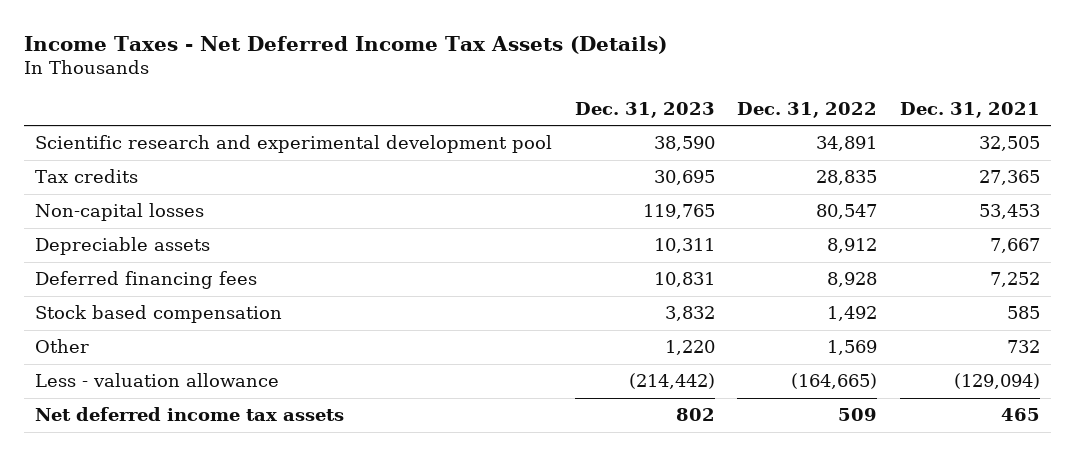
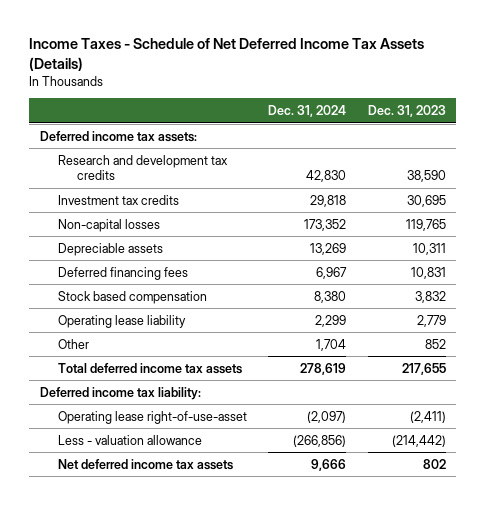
[23,35,667,54] Income Taxes - Net Deferred Income Tax Assets (Details) -> [29,37,425,71] Income Taxes - Schedule of Net Deferred Income Tax Assets (Details)
[737,101,878,118] Dec. 31, 2022 -> none
[900,101,1041,118] Dec. 31, 2021 -> none
none -> [268,105,347,118] Dec. 31, 2024
[35,135,553,154] Scientific research and experimental development pool -> none
none -> [39,130,197,142] Deferred income tax assets:
[35,169,139,184] Tax credits -> [58,154,229,181] Research and development tax credits
[653,170,715,186] 30,695 -> [406,170,446,183] 38,590
none -> [58,194,180,205] Investment tax credits
none -> [58,314,187,328] Operating lease liability
[664,340,715,356] 1,220 -> [424,338,446,349] 852
none -> [58,362,243,374] Total deferred income tax assets
none -> [39,386,201,400] Deferred income tax liability:
none -> [58,410,248,424] Operating lease right-of-use-asset

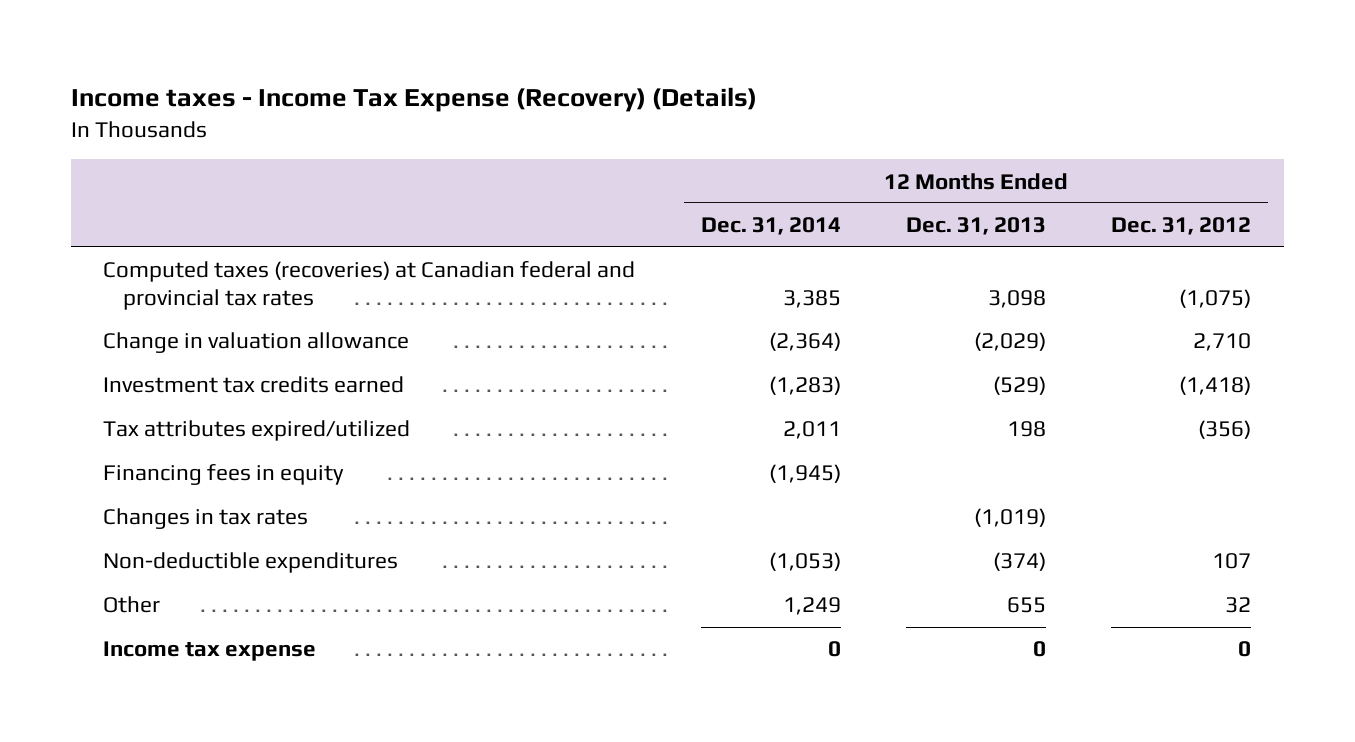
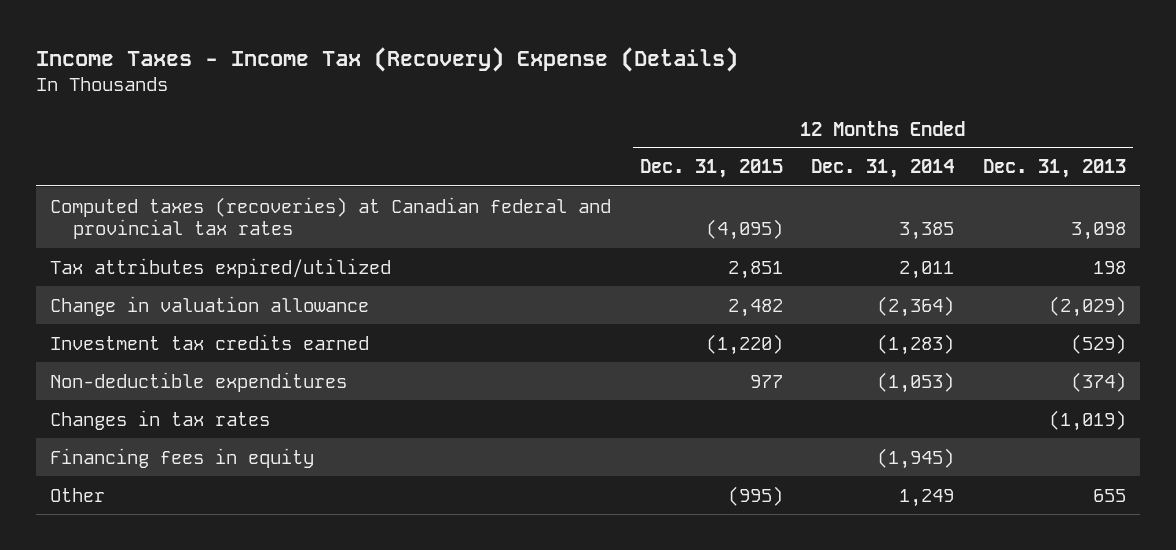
[70,86,757,112] Income taxes - Income Tax Expense (Recovery) (Details) -> [36,46,739,72] Income Taxes - Income Tax (Recovery) Expense (Details)
[1111,217,1252,236] Dec. 31, 2012 -> none
none -> [639,159,783,179] Dec. 31, 2015
[103,420,411,442] Tax attributes expired/utilized -> [50,257,392,278] Tax attributes expired/utilized
[103,508,309,530] Changes in tax rates -> [50,409,271,430] Changes in tax rates
[103,464,345,486] Financing fees in equity -> [50,447,315,468] Financing fees in equity
[103,641,317,662] Income tax expense -> none

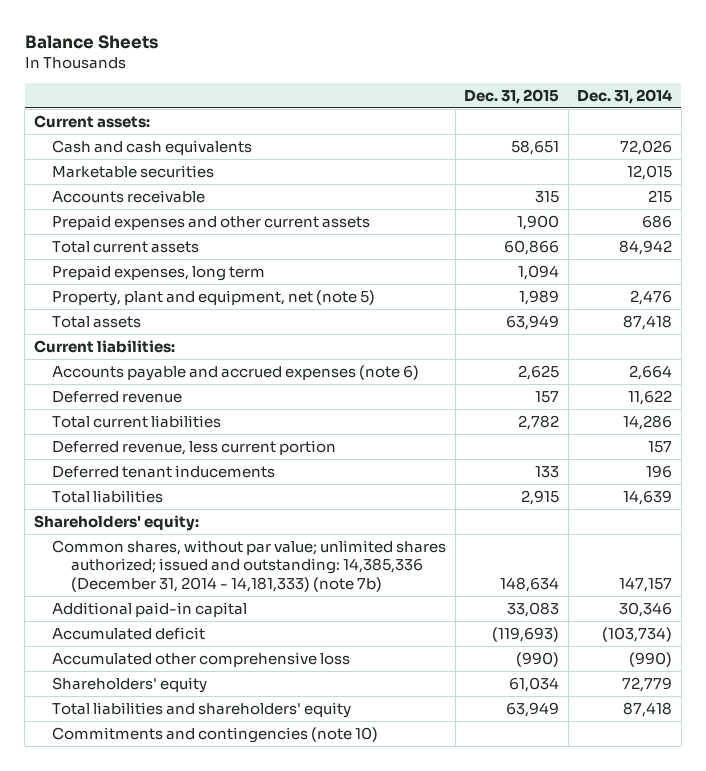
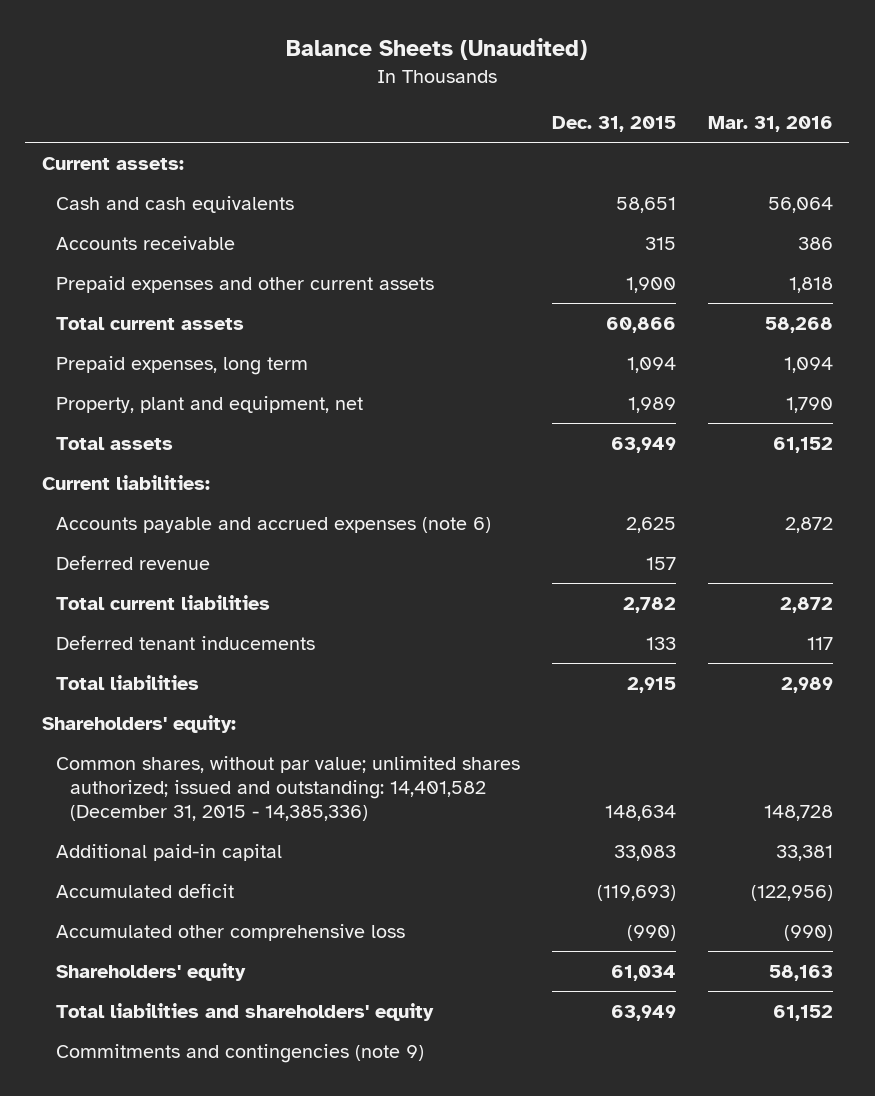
[24,34,158,49] Balance Sheets -> [286,38,588,61] Balance Sheets (Unaudited)
[577,88,673,104] Dec. 31, 2014 -> none
none -> [708,116,834,133] Mar. 31, 2016
[52,164,215,178] Marketable securities -> none
[52,289,376,306] Property, plant and equipment, net (note 5) -> [55,395,363,413] Property, plant and equipment, net
[52,439,337,455] Deferred revenue, less current portion -> none
[52,539,447,592] Common shares, without par value; unlimited shares authorized; issued and outstanding: 14,385,336 (December 31, 2014 - 14,181,333) (note 7b) -> [55,755,520,822] Common shares, without par value; unlimited shares authorized; issued and outstanding: 14,401,582 (December 31, 2015 - 14,385,336)
[52,726,379,743] Commitments and contingencies (note 10) -> [55,1043,424,1063] Commitments and contingencies (note 9)

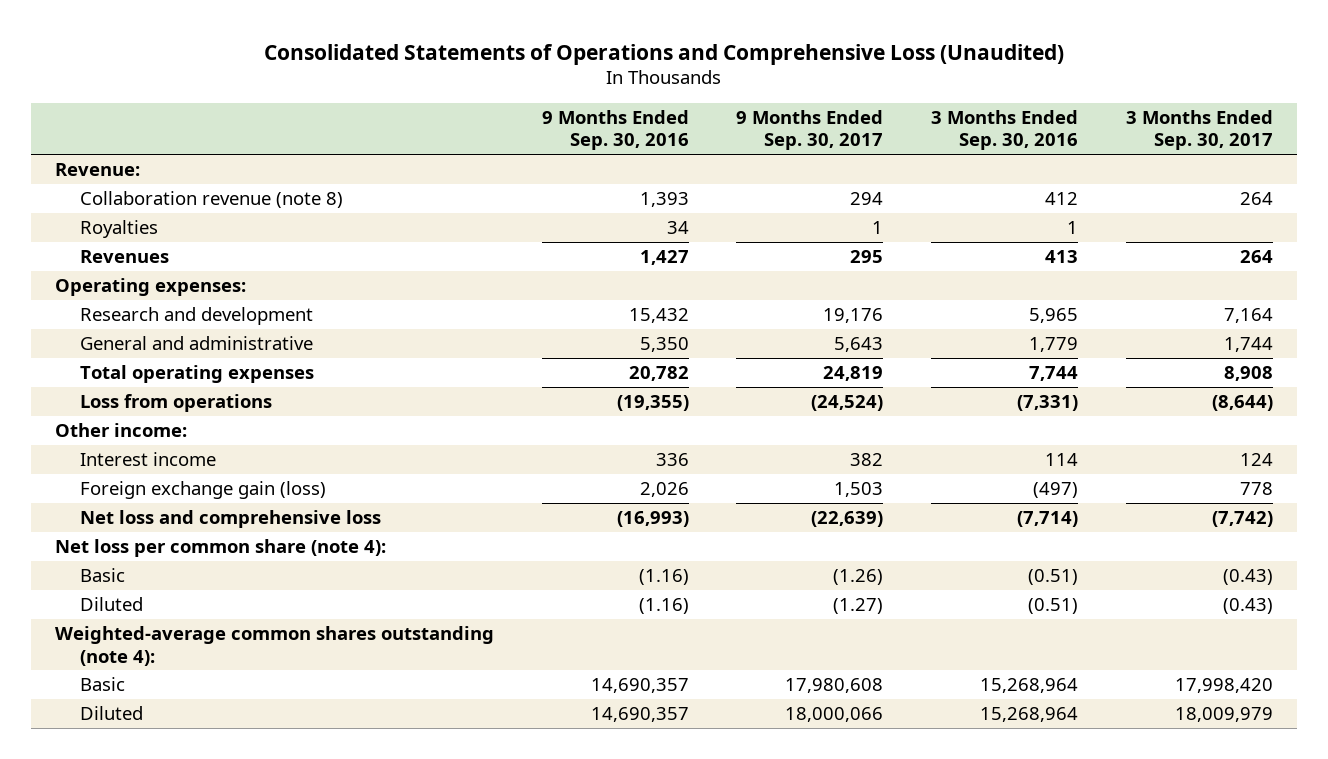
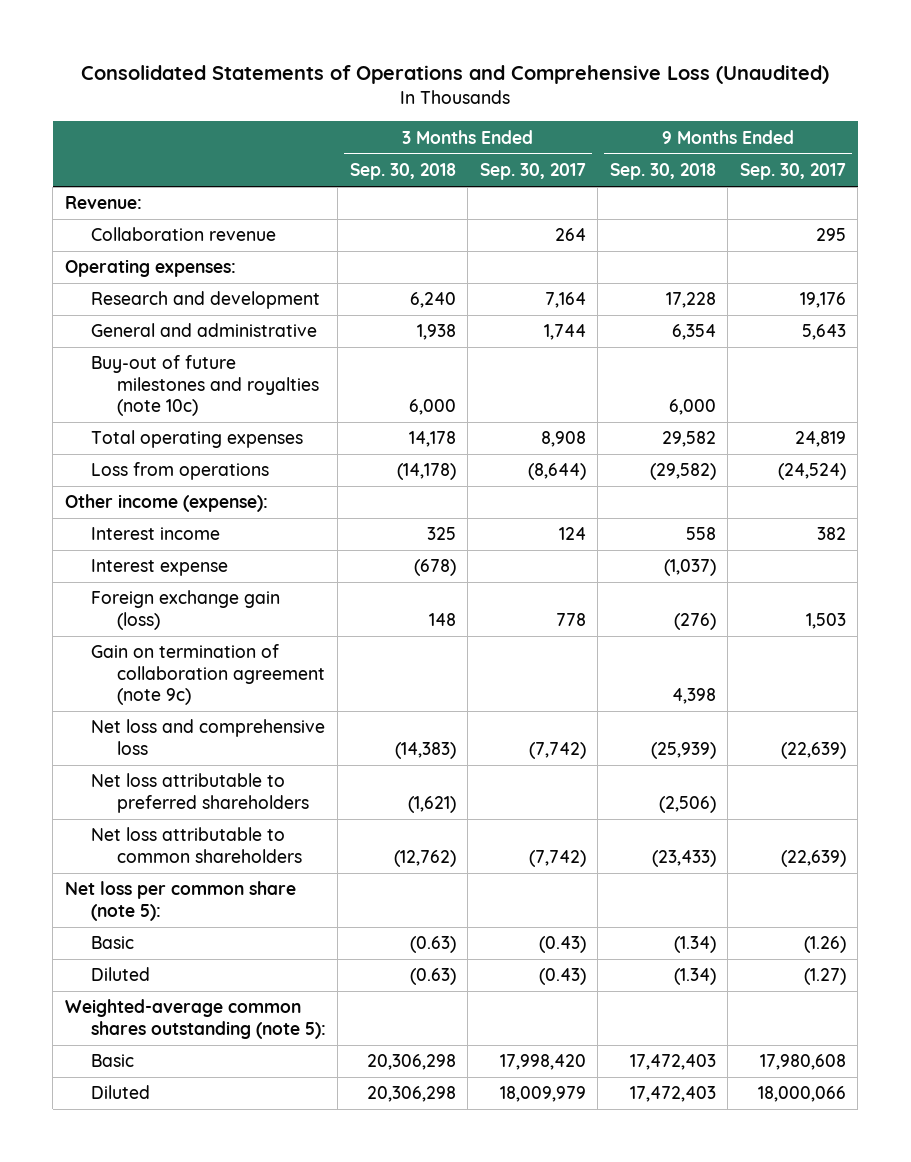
[541,109,689,151] 9 Months Ended Sep. 30, 2016 -> none
[931,109,1079,151] 3 Months Ended Sep. 30, 2016 -> none
none -> [349,163,456,181] Sep. 30, 2018
none -> [609,163,716,181] Sep. 30, 2018
[80,190,344,208] Collaboration revenue (note 8) -> none
[80,219,159,238] Royalties -> none
[80,249,170,263] Revenues -> [90,227,276,242] Collaboration revenue
none -> [90,355,320,417] Buy-out of future milestones and royalties (note 10c)
[54,422,187,437] Other income: -> [64,494,268,513] Other income (expense):
none -> [90,559,228,577] Interest expense
none -> [90,644,326,706] Gain on termination of collaboration agreement (note 9c)
none -> [90,773,310,813] Net loss attributable to preferred shareholders
none -> [90,827,303,863] Net loss attributable to common shareholders
[54,538,386,557] Net loss per common share (note 4): -> [64,881,296,921] Net loss per common share (note 5):
[54,625,494,666] Weighted-average common shares outstanding (note 4): -> [64,999,326,1039] Weighted-average common shares outstanding (note 5):

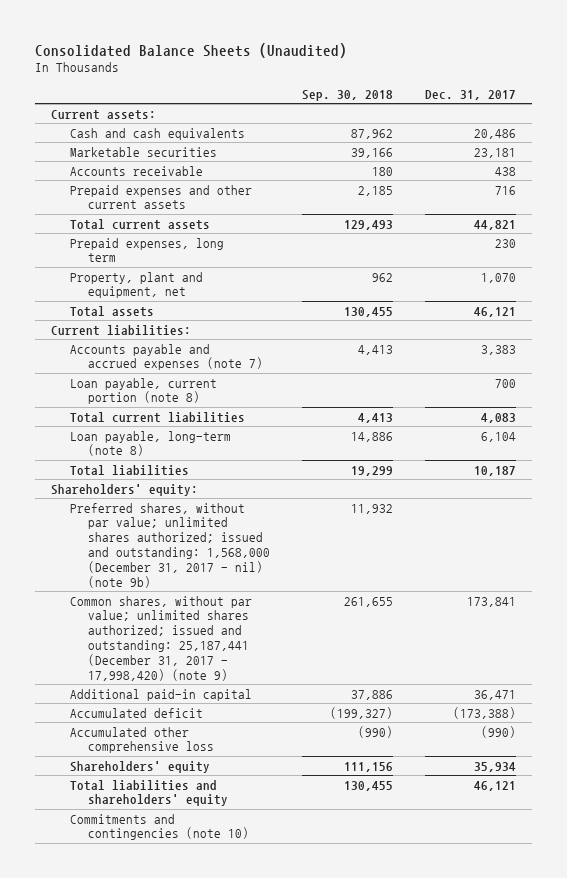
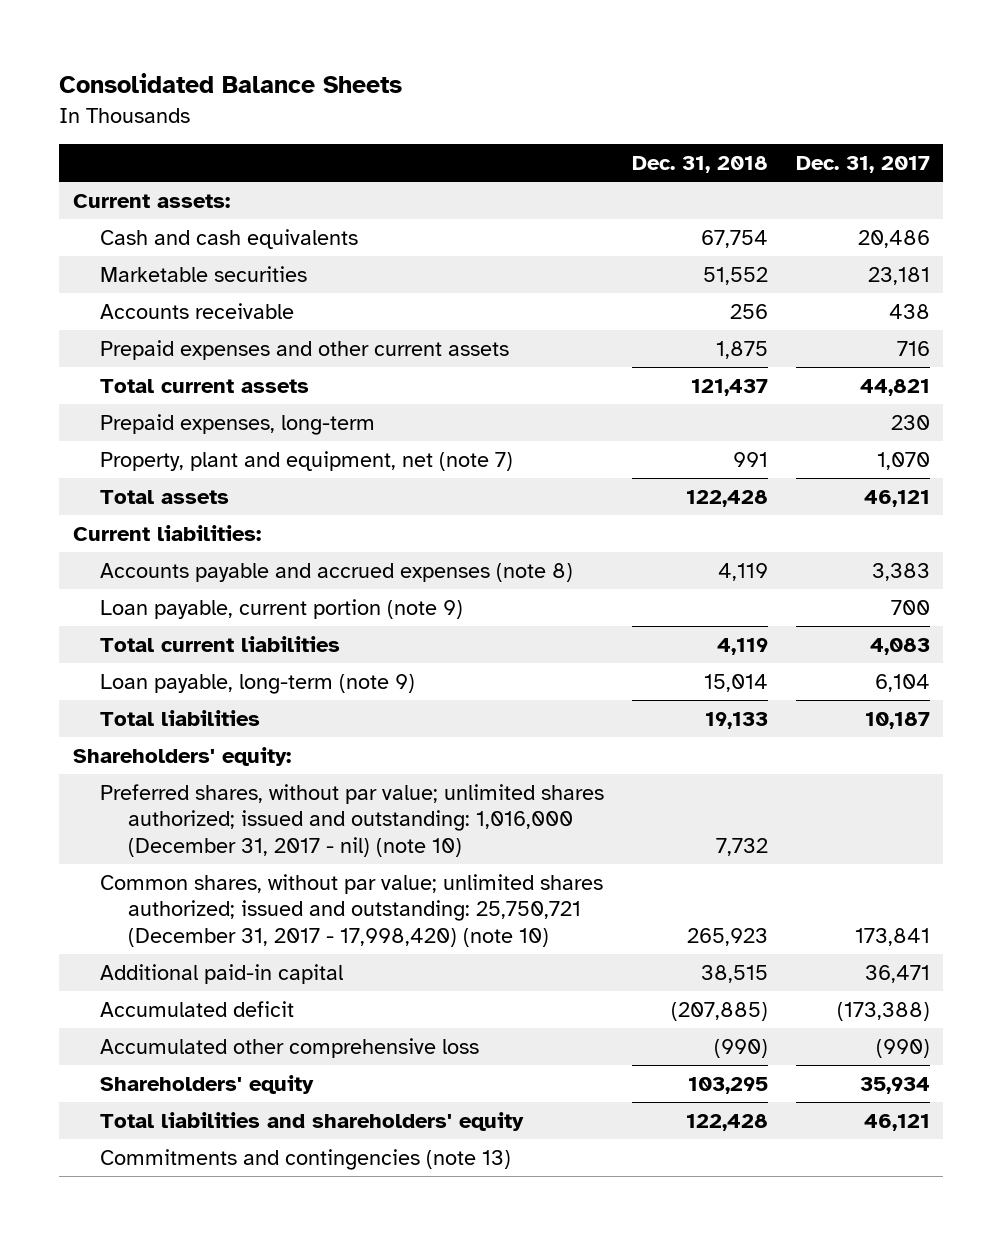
[35,42,348,58] Consolidated Balance Sheets (Unaudited) -> [59,73,403,94] Consolidated Balance Sheets
[302,89,394,101] Sep. 30, 2018 -> none
none -> [632,156,769,174] Dec. 31, 2018
[69,237,224,263] Prepaid expenses, long term -> [100,413,376,435] Prepaid expenses, long-term
[69,271,203,299] Property, plant and equipment, net -> [100,450,514,471] Property, plant and equipment, net (note 7)
[69,343,264,371] Accounts payable and accrued expenses (note 7) -> [100,562,574,582] Accounts payable and accrued expenses (note 8)
[69,377,217,405] Loan payable, current portion (note 8) -> [100,598,464,619] Loan payable, current portion (note 9)
[69,430,231,457] Loan payable, long-term (note 8) -> [100,673,416,694] Loan payable, long-term (note 9)
[69,502,271,588] Preferred shares, without par value; unlimited shares authorized; issued and outstanding: 1,568,000 (December 31, 2017 - nil) (note 9b) -> [100,783,605,858] Preferred shares, without par value; unlimited shares authorized; issued and outstanding: 1,016,000 (December 31, 2017 - nil) (note 10)
[69,595,252,681] Common shares, without par value; unlimited shares authorized; issued and outstanding: 25,187,441 (December 31, 2017 - 17,998,420) (note 9) -> [100,873,604,948] Common shares, without par value; unlimited shares authorized; issued and outstanding: 25,750,721 (December 31, 2017 - 17,998,420) (note 10)
[69,813,250,841] Commitments and contingencies (note 10) -> [100,1148,512,1170] Commitments and contingencies (note 13)

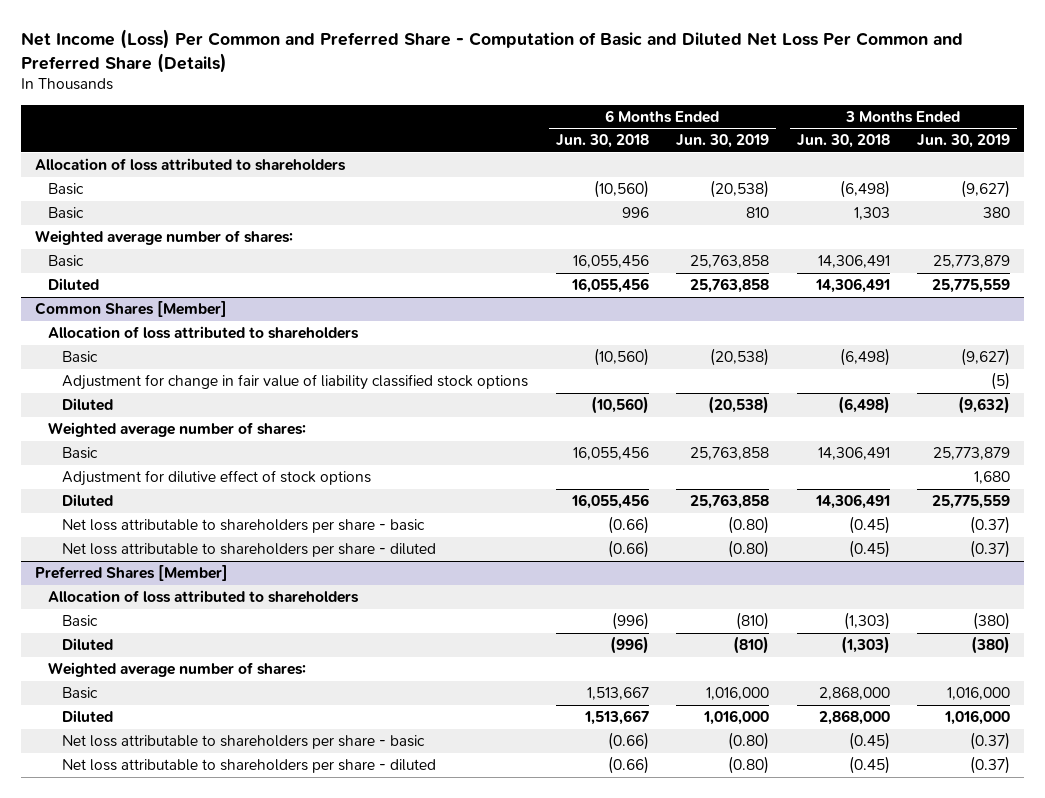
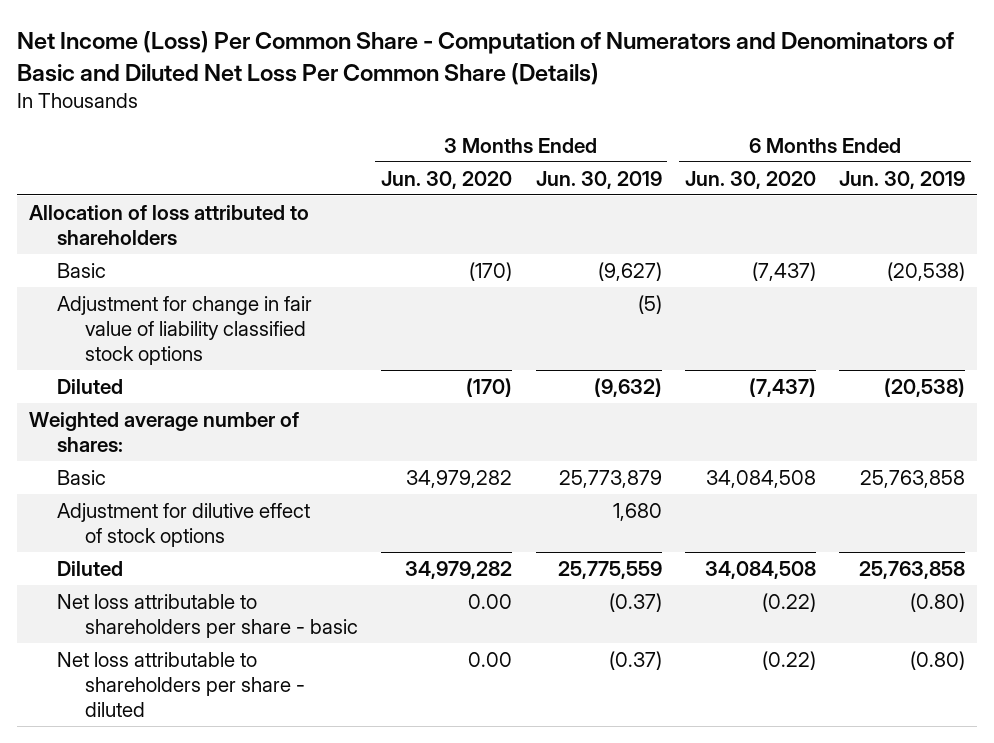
[20,28,963,73] Net Income (Loss) Per Common and Preferred Share - Computation of Basic and Diluted Net Loss Per Common and Preferred Share (Details) -> [16,30,954,85] Net Income (Loss) Per Common Share - Computation of Numerators and Denominators of Basic and Diluted Net Loss Per Common Share (Details)
[555,134,649,149] Jun. 30, 2018 -> none
[796,134,890,149] Jun. 30, 2018 -> none
none -> [381,170,513,189] Jun. 30, 2020
none -> [684,170,816,189] Jun. 30, 2020
[48,206,85,219] Basic -> none
[34,229,293,245] Weighted average number of shares: -> none
[48,254,85,267] Basic -> none
[48,277,100,291] Diluted -> none
[34,300,227,317] Common Shares [Member] -> none
[48,325,360,339] Allocation of loss attributed to shareholders -> none
[62,350,99,363] Basic -> none
[34,564,228,581] Preferred Shares [Member] -> none
[48,589,360,603] Allocation of loss attributed to shareholders -> none
[62,614,99,627] Basic -> none
[62,637,114,651] Diluted -> none
[48,661,307,677] Weighted average number of shares: -> none
[62,686,99,699] Basic -> none
[62,709,114,723] Diluted -> none
[62,734,426,749] Net loss attributable to shareholders per share - basic -> none
[62,758,437,773] Net loss attributable to shareholders per share - diluted -> none

